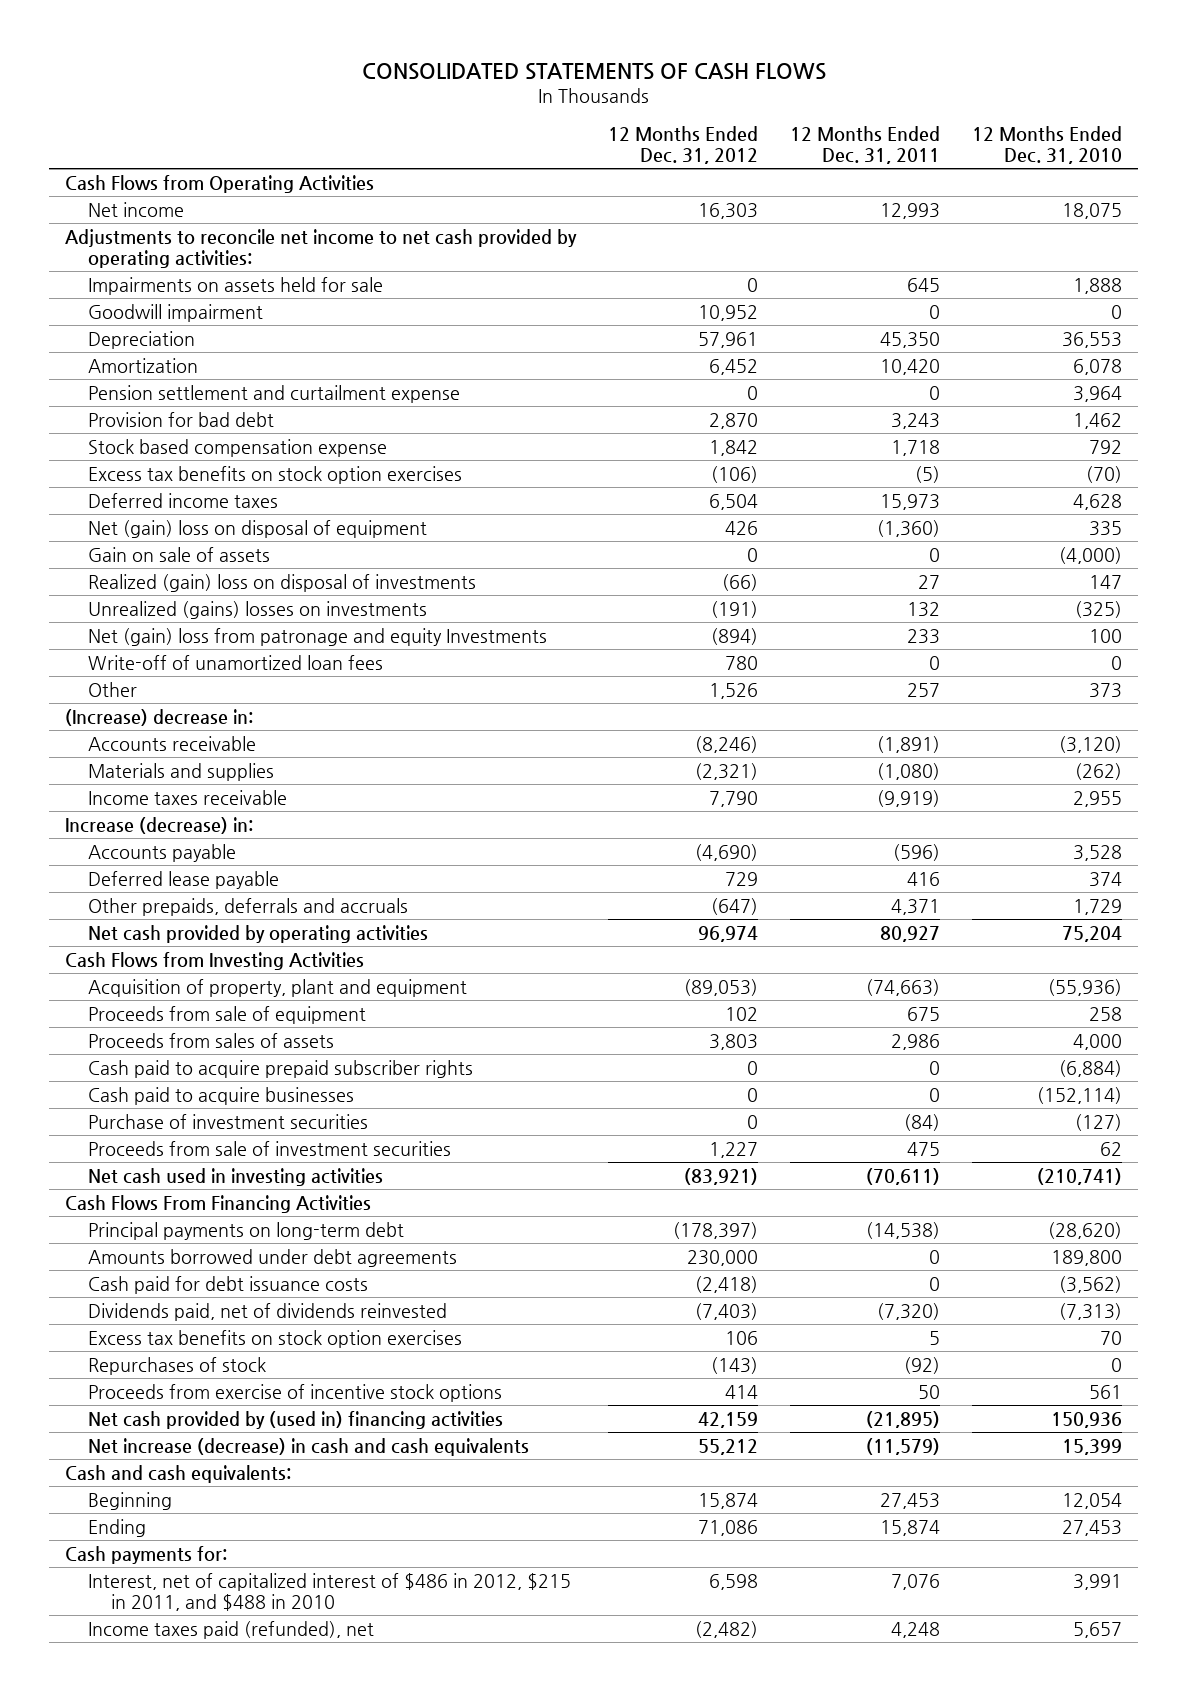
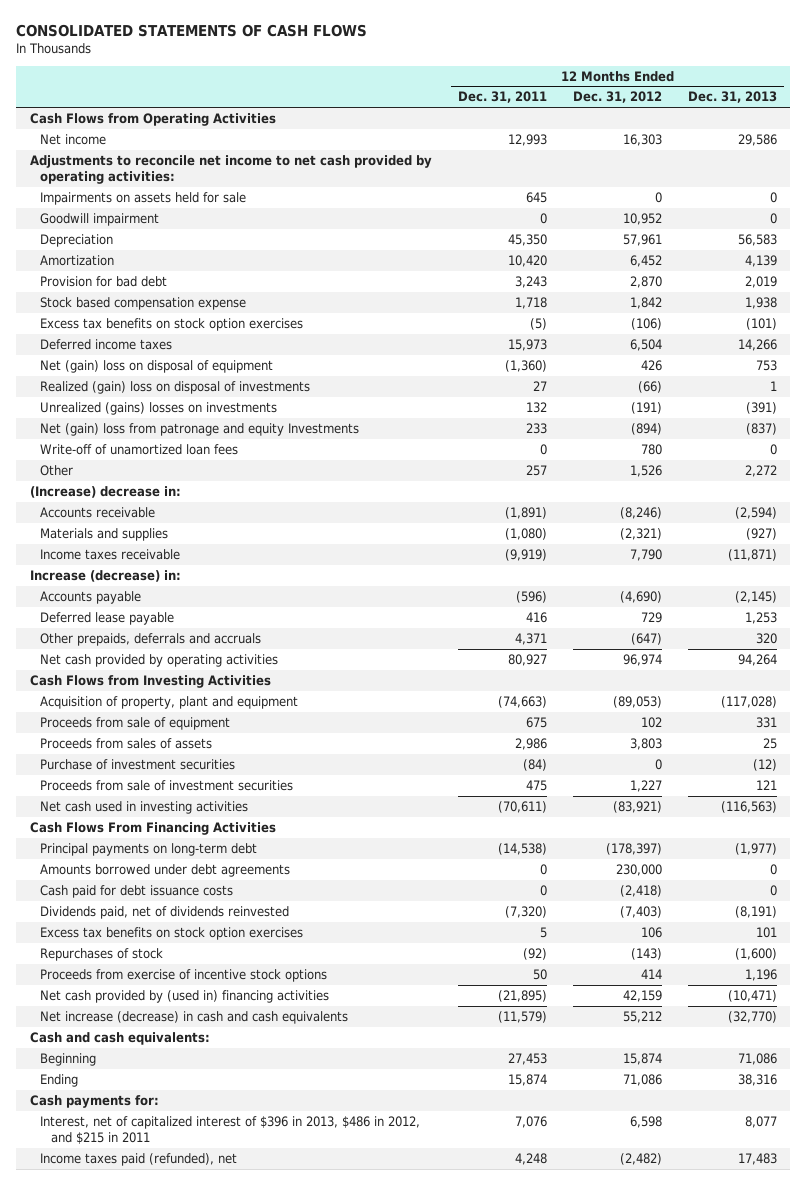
[971,126,1122,165] 12 Months Ended Dec. 31, 2010 -> none
none -> [688,91,778,104] Dec. 31, 2013
[88,384,461,403] Pension settlement and curtailment expense -> none
[88,546,271,562] Gain on sale of assets -> none
[88,1059,474,1078] Cash paid to acquire prepaid subscriber rights -> none
[88,1086,355,1105] Cash paid to acquire businesses -> none
[88,1572,572,1611] Interest, net of capitalized interest of $486 in 2012, $215 in 2011, and $488 in 2010 -> [40,1116,421,1144] Interest, net of capitalized interest of $396 in 2013, $486 in 2012, and $215 in 2011

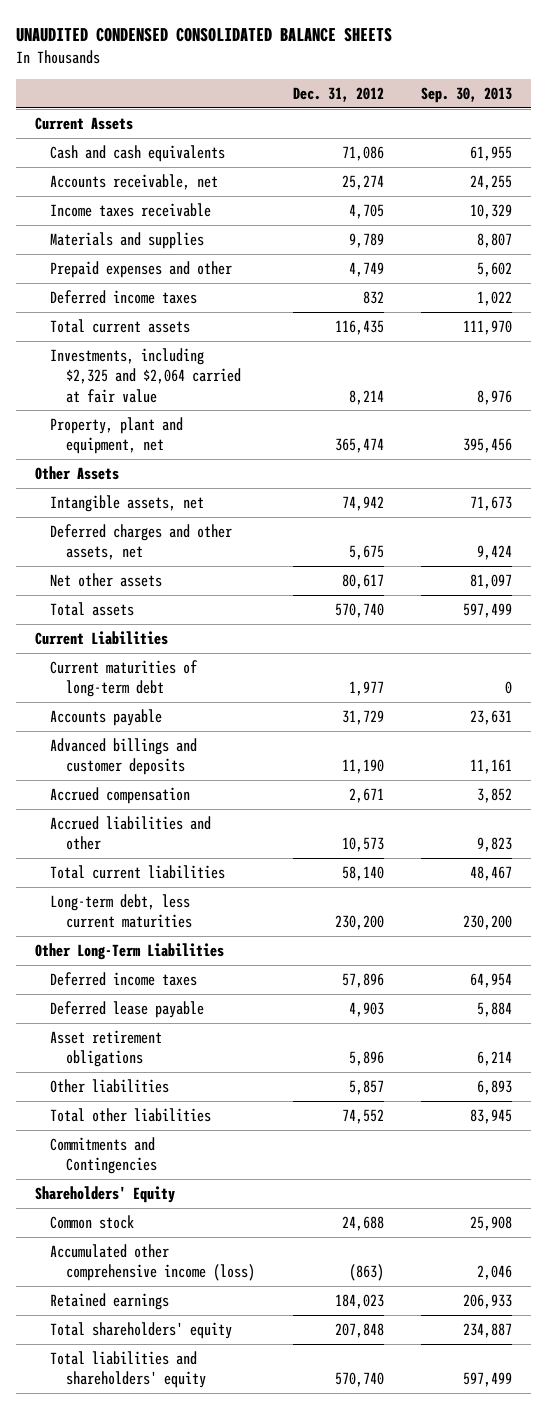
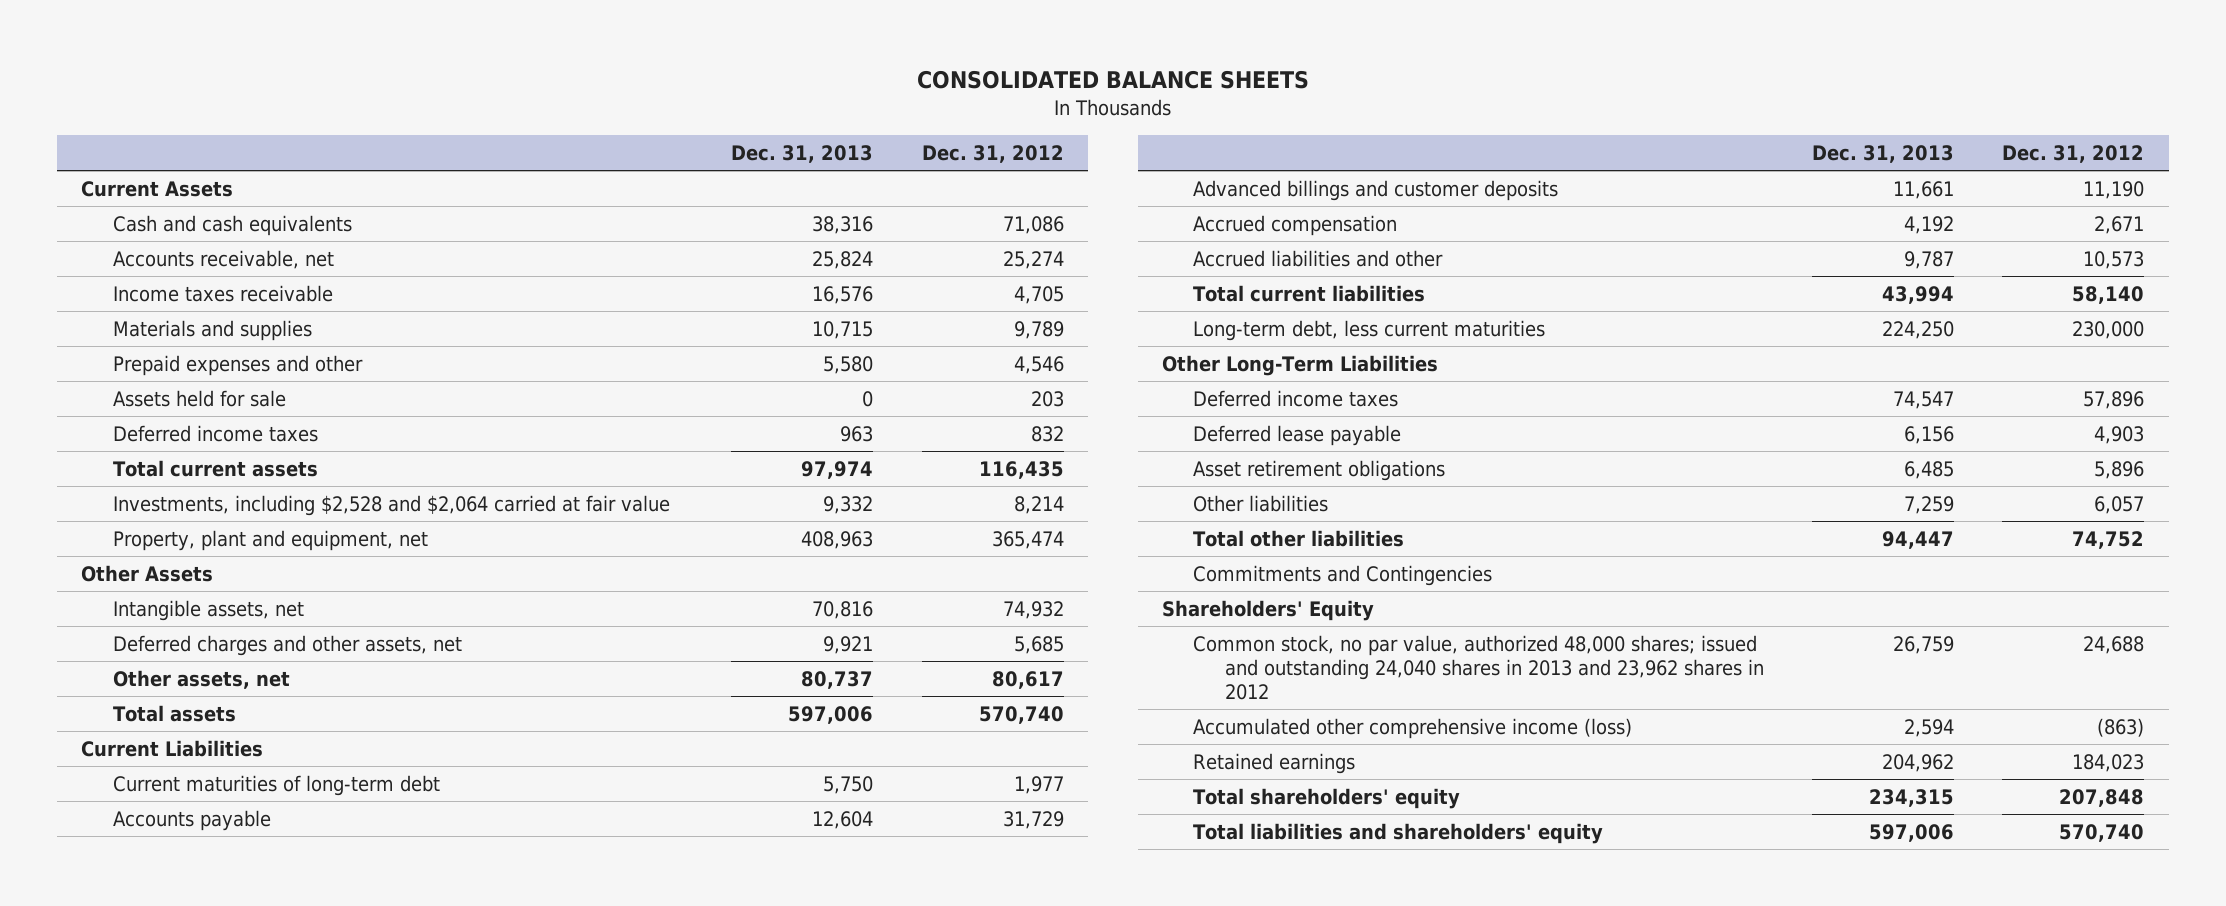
[15,27,392,43] UNAUDITED CONDENSED CONSOLIDATED BALANCE SHEETS -> [916,70,1309,90] CONSOLIDATED BALANCE SHEETS
[421,87,513,104] Sep. 30, 2013 -> none
none -> [731,144,874,163] Dec. 31, 2013
[348,262,384,278] 4,749 -> [1013,355,1064,374] 4,546
none -> [112,389,286,407] Assets held for sale
[50,348,241,403] Investments, including $2,325 and $2,064 carried at fair value -> [112,494,670,516] Investments, including $2,528 and $2,064 carried at fair value
[341,496,384,512] 74,942 -> [1002,600,1064,619] 74,932
[348,545,384,561] 5,675 -> [1013,635,1064,654] 5,685
[50,573,163,588] Net other assets -> [112,669,290,689] Other assets, net
[334,915,384,931] 230,200 -> [2072,320,2145,339] 230,000
[348,1080,384,1096] 5,857 -> [2094,495,2145,514] 6,057
[341,1109,384,1125] 74,552 -> [2072,530,2145,549] 74,752
[50,1215,135,1230] Common stock -> [1193,634,1764,700] Common stock, no par value, authorized 48,000 shares; issued and outstanding 24,040 shares in 2013 and 23,962 shares in 2012

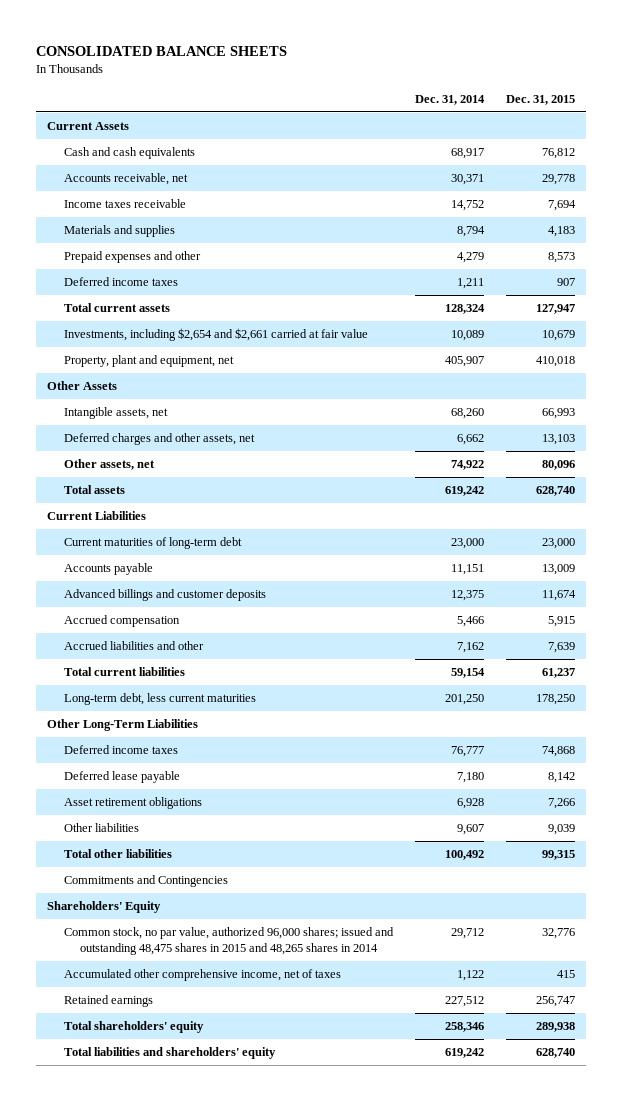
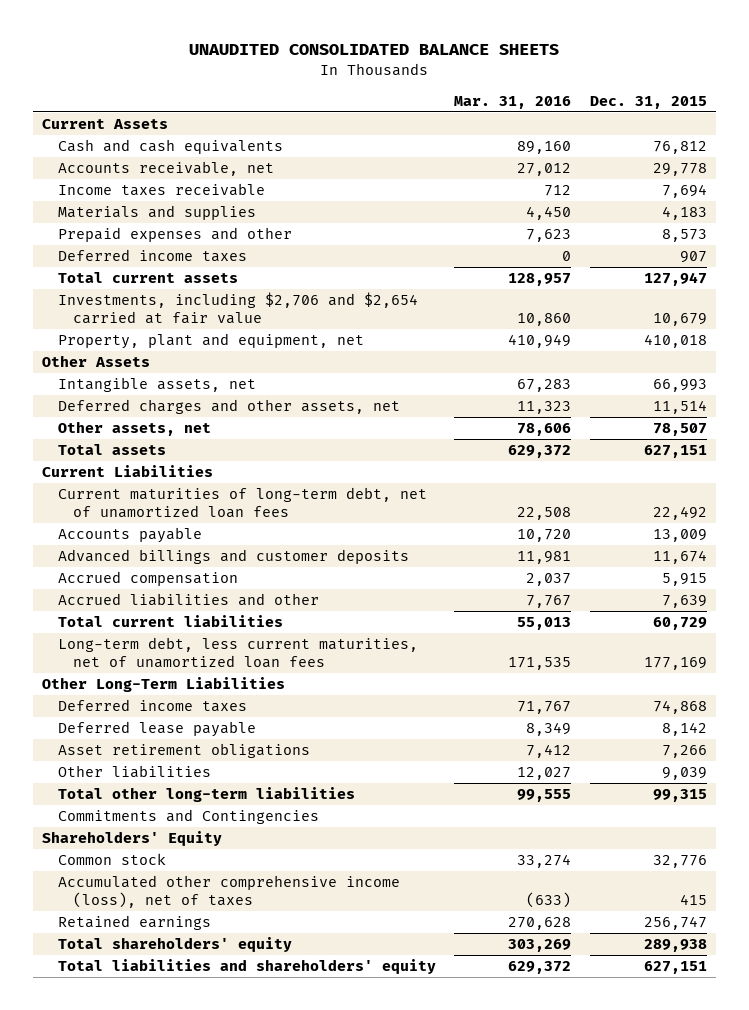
[36,45,288,56] CONSOLIDATED BALANCE SHEETS -> [189,44,560,56] UNAUDITED CONSOLIDATED BALANCE SHEETS
[414,94,485,105] Dec. 31, 2014 -> none
none -> [454,95,572,109] Mar. 31, 2016
[63,328,368,342] Investments, including $2,654 and $2,661 carried at fair value -> [57,292,418,324] Investments, including $2,706 and $2,654 carried at fair value
[541,434,575,446] 13,103 -> [652,400,707,415] 11,514
[541,460,575,471] 80,096 -> [652,423,707,437] 78,507
[535,486,575,497] 628,740 -> [643,445,707,459] 627,151
[63,537,242,550] Current maturities of long-term debt -> [57,487,427,518] Current maturities of long-term debt, net of unamortized loan fees
[541,538,575,550] 23,000 -> [652,505,707,520] 22,492
[541,668,575,679] 61,237 -> [652,617,707,631] 60,729
[63,693,256,706] Long-term debt, less current maturities -> [57,637,418,668] Long-term debt, less current maturities, net of unamortized loan fees
[535,694,575,706] 178,250 -> [643,656,707,670] 177,169
[63,849,172,859] Total other liabilities -> [57,787,355,803] Total other long-term liabilities
[63,927,394,956] Common stock, no par value, authorized 96,000 shares; issued and outstanding 48,475 shares in 2015 and 48,265 shares in 2014 -> [57,853,166,866] Common stock
[63,969,341,982] Accumulated other comprehensive income, net of taxes -> [57,875,400,908] Accumulated other comprehensive income (loss), net of taxes
[535,1048,575,1059] 628,740 -> [643,961,707,975] 627,151

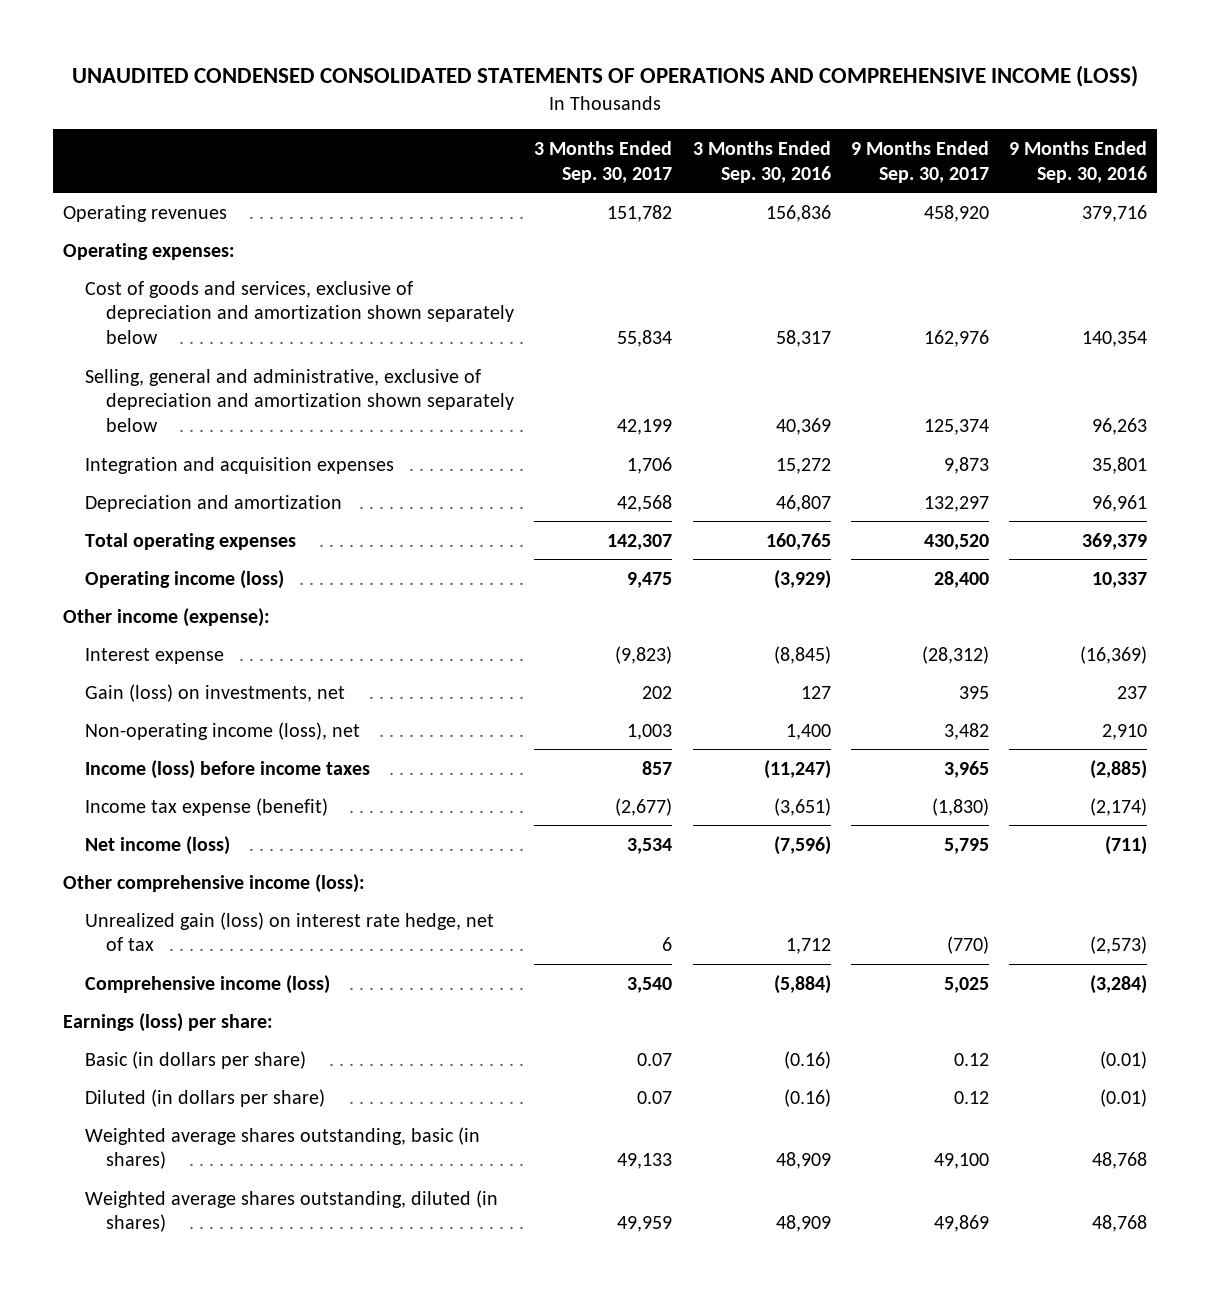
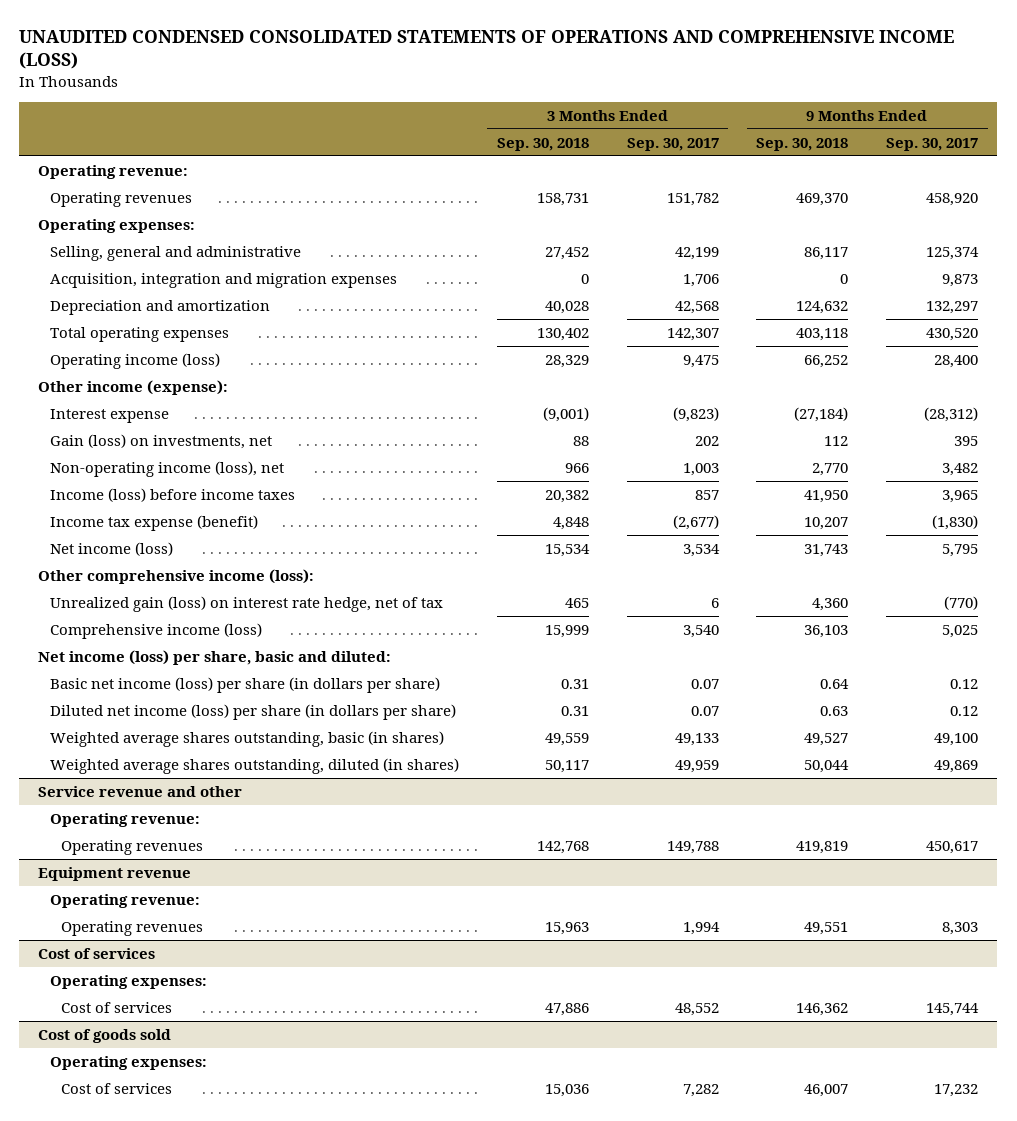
[692,140,831,183] 3 Months Ended Sep. 30, 2016 -> none
[1009,140,1148,183] 9 Months Ended Sep. 30, 2016 -> none
none -> [496,137,589,151] Sep. 30, 2018
none -> [756,137,849,151] Sep. 30, 2018
none -> [38,164,189,179] Operating revenue:
[84,280,514,345] Cost of goods and services, exclusive of depreciation and amortization shown separately below -> none
[84,368,514,433] Selling, general and administrative, exclusive of depreciation and amortization shown separately below -> [49,245,301,261] Selling, general and administrative
[84,456,394,474] Integration and acquisition expenses -> [49,272,397,288] Acquisition, integration and migration expenses
[63,1012,274,1032] Earnings (loss) per share: -> none
none -> [38,649,392,665] Net income (loss) per share, basic and diluted:
[84,1050,306,1069] Basic (in dollars per share) -> [49,676,440,693] Basic net income (loss) per share (in dollars per share)
[84,1088,325,1107] Diluted (in dollars per share) -> [49,703,456,720] Diluted net income (loss) per share (in dollars per share)
none -> [38,785,243,797] Service revenue and other
none -> [49,812,200,827] Operating revenue:
none -> [61,839,204,855] Operating revenues
none -> [38,866,192,881] Equipment revenue
none -> [49,893,200,908] Operating revenue:
none -> [61,920,204,936] Operating revenues
none -> [38,947,156,959] Cost of services
none -> [49,974,207,989] Operating expenses:
none -> [61,1001,173,1013] Cost of services
none -> [38,1028,172,1043] Cost of goods sold
none -> [49,1055,207,1070] Operating expenses:
none -> [61,1082,173,1094] Cost of services

